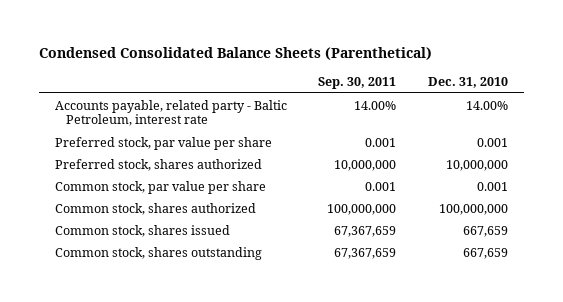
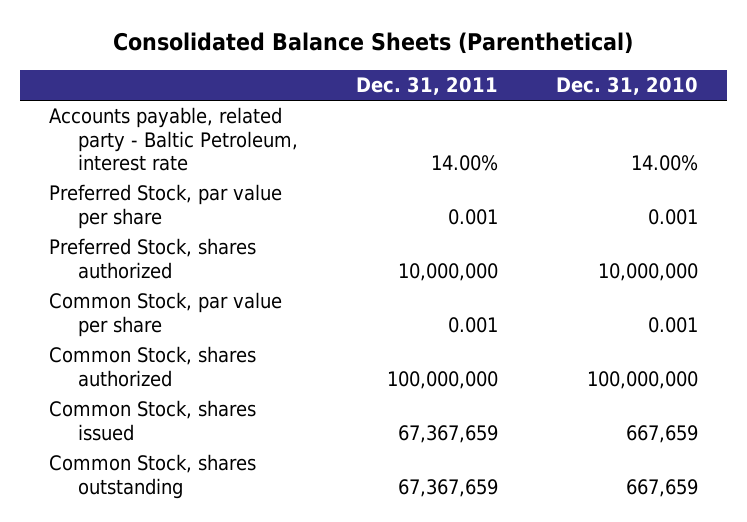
[39,47,433,61] Condensed Consolidated Balance Sheets (Parenthetical) -> [113,32,634,55] Consolidated Balance Sheets (Parenthetical)
[318,77,397,90] Sep. 30, 2011 -> none
none -> [355,77,498,96] Dec. 31, 2011
[54,136,272,150] Preferred stock, par value per share -> [48,184,282,229] Preferred Stock, par value per share
[54,158,262,171] Preferred stock, shares authorized -> [48,238,256,279] Preferred Stock, shares authorized
[54,180,266,194] Common stock, par value per share -> [48,292,282,337] Common Stock, par value per share
[54,202,256,215] Common stock, shares authorized -> [48,346,256,387] Common Stock, shares authorized
[54,224,230,237] Common stock, shares issued -> [48,400,256,441] Common Stock, shares issued
[54,246,262,260] Common stock, shares outstanding -> [48,454,256,499] Common Stock, shares outstanding

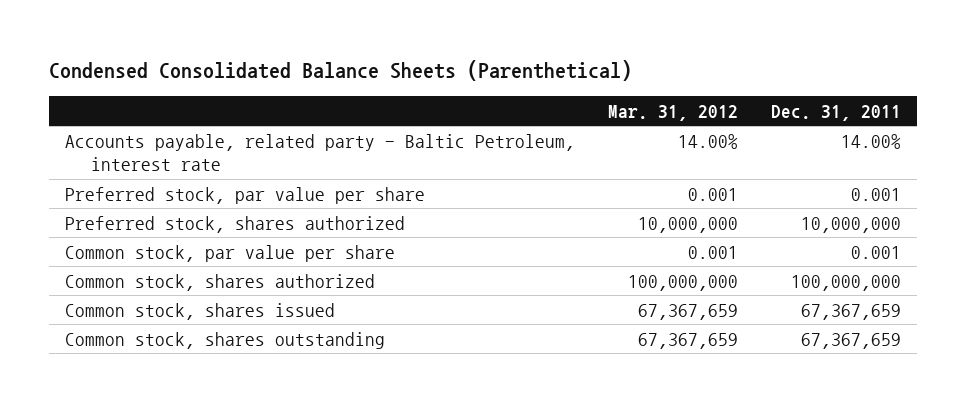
[113,32,634,55] Consolidated Balance Sheets (Parenthetical) -> [48,60,632,82] Condensed Consolidated Balance Sheets (Parenthetical)
[555,77,698,96] Dec. 31, 2010 -> none
none -> [608,104,739,121] Mar. 31, 2012
[48,184,282,229] Preferred Stock, par value per share -> [65,186,426,204] Preferred stock, par value per share
[48,238,256,279] Preferred Stock, shares authorized -> [65,215,406,233] Preferred stock, shares authorized
[48,292,282,337] Common Stock, par value per share -> [65,244,396,262] Common stock, par value per share
[48,346,256,387] Common Stock, shares authorized -> [65,273,376,291] Common stock, shares authorized
[48,400,256,441] Common Stock, shares issued -> [65,302,336,320] Common stock, shares issued
[48,454,256,499] Common Stock, shares outstanding -> [65,331,386,349] Common stock, shares outstanding

